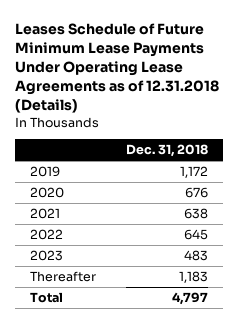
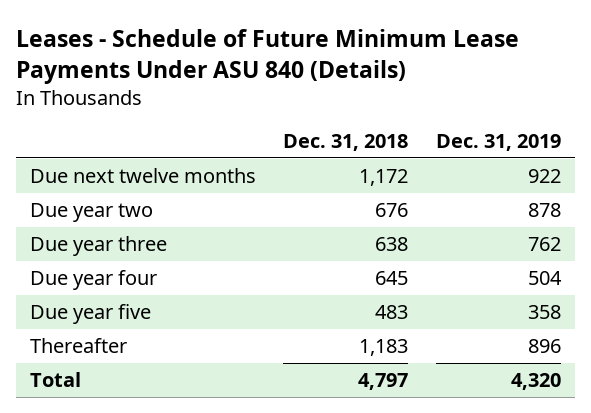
[14,22,219,114] Leases Schedule of Future Minimum Lease Payments Under Operating Lease Agreements as of 12.31.2018 (Details) -> [16,29,520,84] Leases - Schedule of Future Minimum Lease Payments Under ASU 840 (Details)
none -> [435,134,561,152] Dec. 31, 2019
[29,166,60,178] 2019 -> [30,167,257,183] Due next twelve months
[29,187,64,199] 2020 -> [30,202,154,222] Due year two
[29,208,60,220] 2021 -> [30,235,168,256] Due year three
[29,229,63,241] 2022 -> [30,269,158,290] Due year four
[29,250,63,262] 2023 -> [30,303,152,324] Due year five

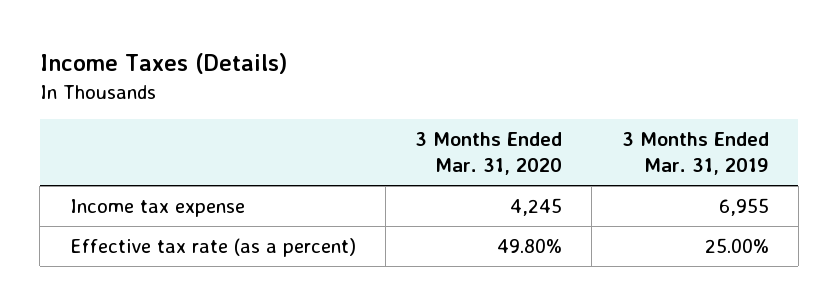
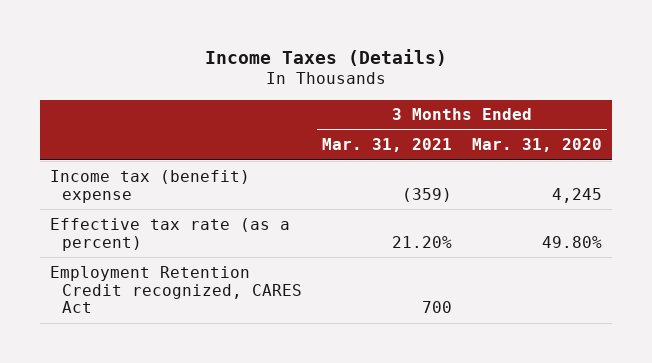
[621,131,769,175] 3 Months Ended Mar. 31, 2019 -> none
none -> [321,138,452,153] Mar. 31, 2021
[69,198,245,217] Income tax expense -> [50,169,251,203] Income tax (benefit) expense
none -> [50,265,302,314] Employment Retention Credit recognized, CARES Act

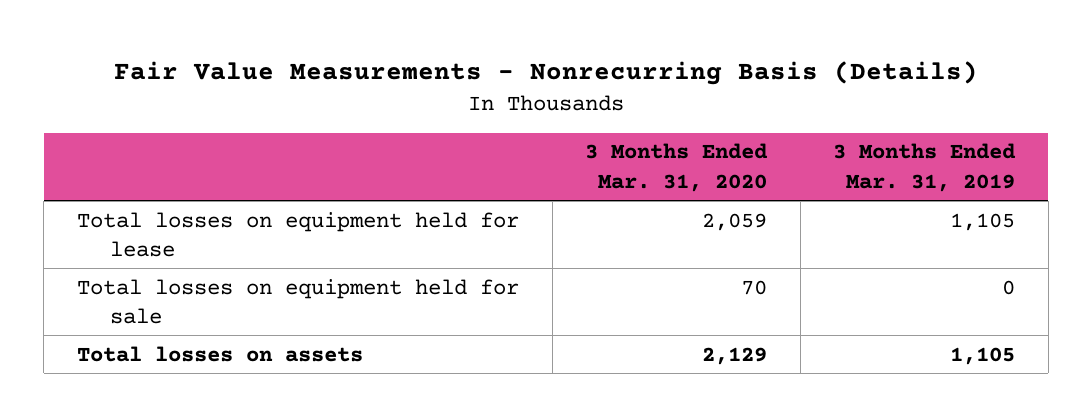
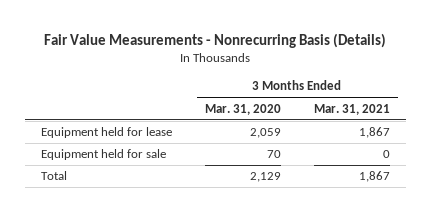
[833,143,1017,192] 3 Months Ended Mar. 31, 2019 -> none
none -> [313,103,390,115] Mar. 31, 2021
[77,211,520,257] Total losses on equipment held for lease -> [41,127,173,139] Equipment held for lease
[77,278,520,324] Total losses on equipment held for sale -> [41,149,167,161] Equipment held for sale
[77,345,364,362] Total losses on assets -> [41,171,68,181] Total

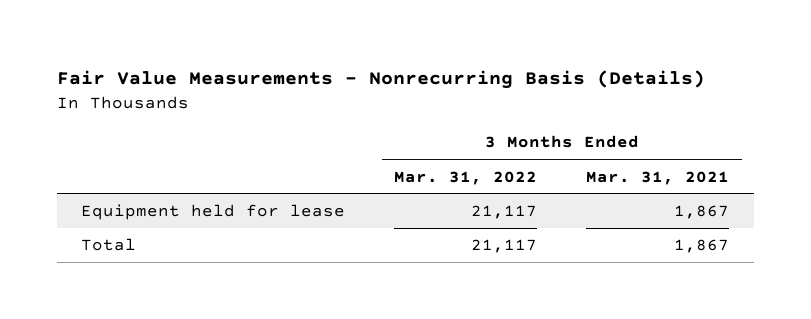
[204,103,281,115] Mar. 31, 2020 -> none
none -> [394,170,538,185] Mar. 31, 2022
[41,149,167,161] Equipment held for sale -> none

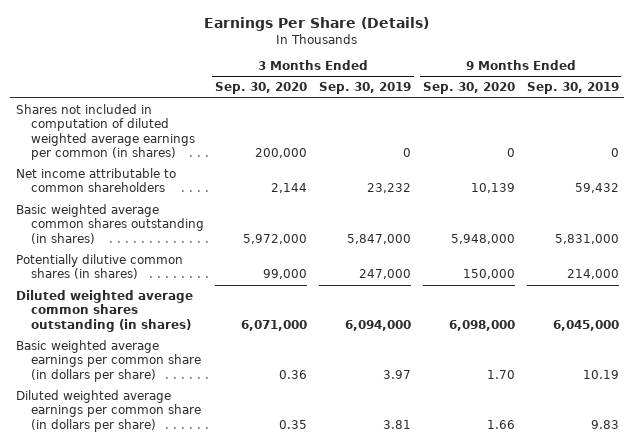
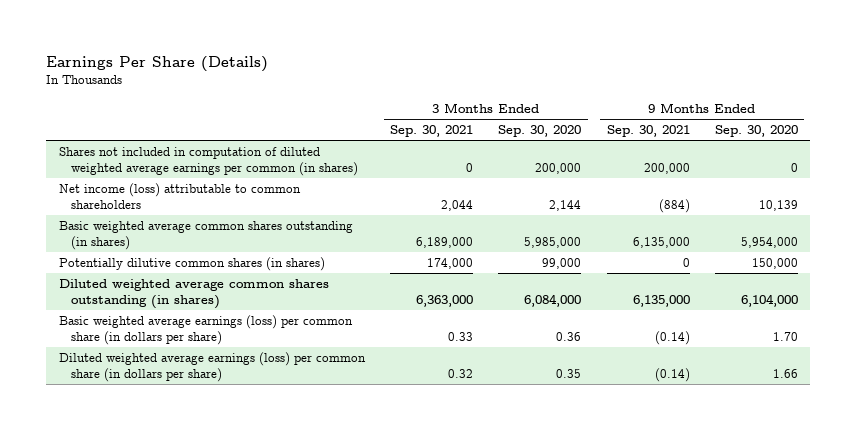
[319,82,412,95] Sep. 30, 2019 -> none
[526,82,619,95] Sep. 30, 2019 -> none
none -> [389,125,473,138] Sep. 30, 2021
none -> [606,125,690,138] Sep. 30, 2021
[16,167,177,193] Net income attributable to common shareholders -> [58,183,301,210] Net income (loss) attributable to common shareholders
[243,233,308,244] 5,972,000 -> [524,237,582,249] 5,985,000
[450,233,515,244] 5,948,000 -> [740,237,798,249] 5,954,000
[241,319,308,331] 6,071,000 -> [524,294,582,308] 6,084,000
[448,319,515,331] 6,098,000 -> [740,294,798,308] 6,104,000
[16,339,201,382] Basic weighted average earnings per common share (in dollars per share) -> [58,315,353,346] Basic weighted average earnings (loss) per common share (in dollars per share)
[16,389,201,432] Diluted weighted average earnings per common share (in dollars per share) -> [58,352,366,383] Diluted weighted average earnings (loss) per common share (in dollars per share)

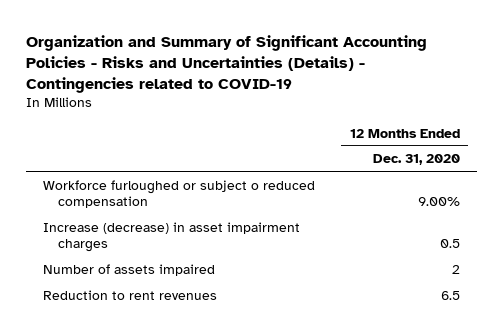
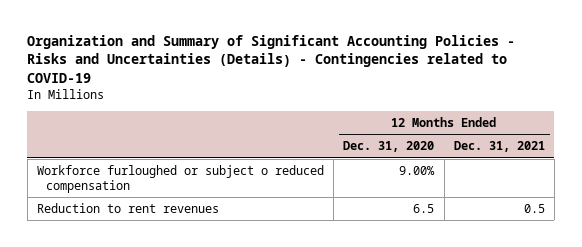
none -> [453,141,545,153] Dec. 31, 2021
[43,222,301,253] Increase (decrease) in asset impairment charges -> none
[43,264,216,277] Number of assets impaired -> none

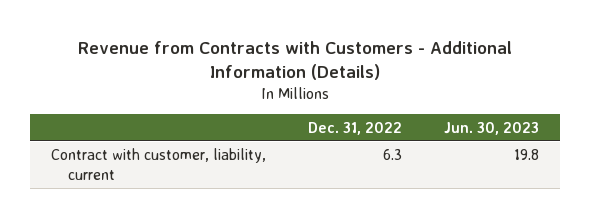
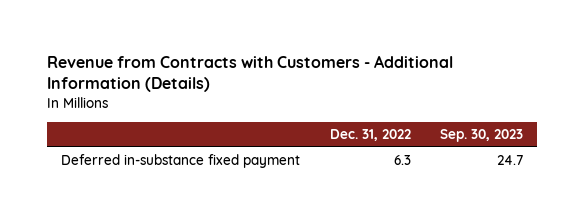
[444,121,540,135] Jun. 30, 2023 -> none
none -> [439,129,523,143] Sep. 30, 2023
[50,148,266,180] Contract with customer, liability, current -> [61,154,301,169] Deferred in-substance fixed payment

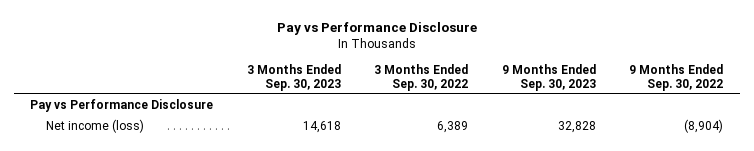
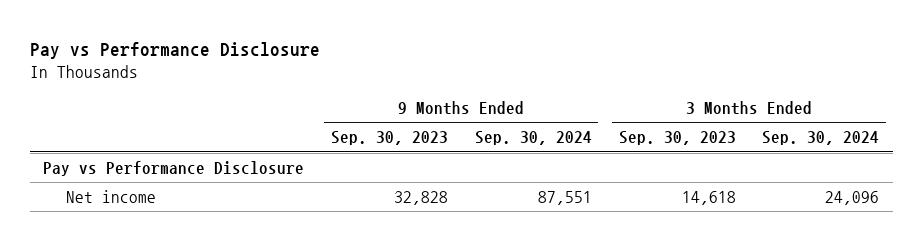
[374,64,469,91] 3 Months Ended Sep. 30, 2022 -> none
[629,64,724,91] 9 Months Ended Sep. 30, 2022 -> none
none -> [474,131,592,146] Sep. 30, 2024
none -> [762,131,880,146] Sep. 30, 2024
[46,119,145,134] Net income (loss) -> [65,189,156,203] Net income

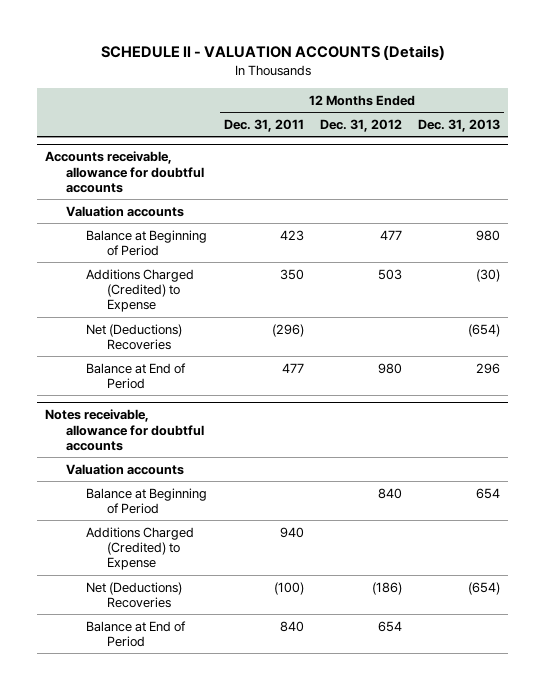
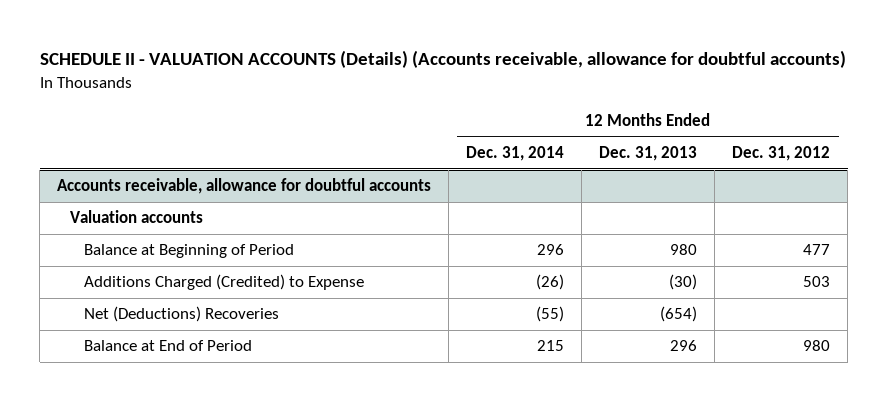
[100,45,445,61] SCHEDULE II - VALUATION ACCOUNTS (Details) -> [39,50,846,69] SCHEDULE II - VALUATION ACCOUNTS (Details) (Accounts receivable, allowance for doubtful accounts)
[223,118,304,132] Dec. 31, 2011 -> none
none -> [466,146,565,162] Dec. 31, 2014
[45,409,204,451] Notes receivable, allowance for doubtful accounts -> none
[65,463,184,475] Valuation accounts -> none
[86,487,208,514] Balance at Beginning of Period -> none
[86,526,195,571] Additions Charged (Credited) to Expense -> none
[86,581,183,608] Net (Deductions) Recoveries -> none
[86,620,187,647] Balance at End of Period -> none

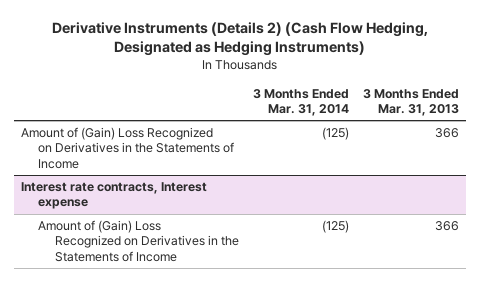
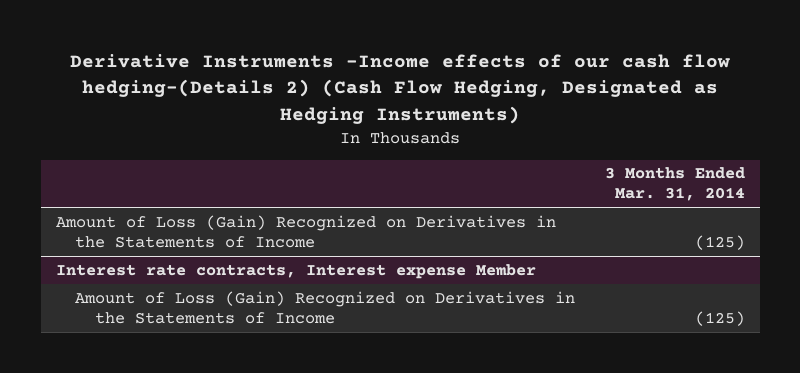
[51,21,428,57] Derivative Instruments (Details 2) (Cash Flow Hedging, Designated as Hedging Instruments) -> [70,54,731,124] Derivative Instruments -Income effects of our cash flow hedging-(Details 2) (Cash Flow Hedging, Designated as Hedging Instruments)
[362,88,459,117] 3 Months Ended Mar. 31, 2013 -> none
[20,127,234,169] Amount of (Gain) Loss Recognized on Derivatives in the Statements of Income -> [55,214,556,248] Amount of Loss (Gain) Recognized on Derivatives in the Statements of Income
[20,182,207,210] Interest rate contracts, Interest expense -> [55,263,536,279] Interest rate contracts, Interest expense Member
[37,220,239,262] Amount of (Gain) Loss Recognized on Derivatives in the Statements of Income -> [75,290,576,324] Amount of Loss (Gain) Recognized on Derivatives in the Statements of Income

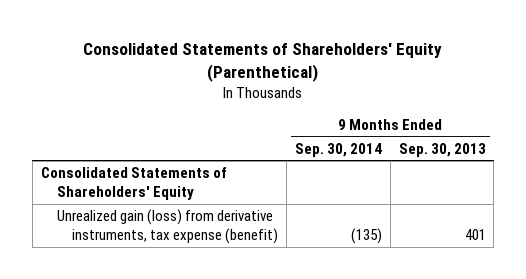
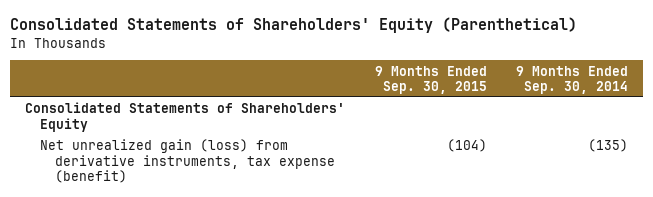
[398,142,486,157] Sep. 30, 2013 -> none
none -> [374,65,487,95] 9 Months Ended Sep. 30, 2015
[56,209,279,244] Unrealized gain (loss) from derivative instruments, tax expense (benefit) -> [40,139,335,184] Net unrealized gain (loss) from derivative instruments, tax expense (benefit)

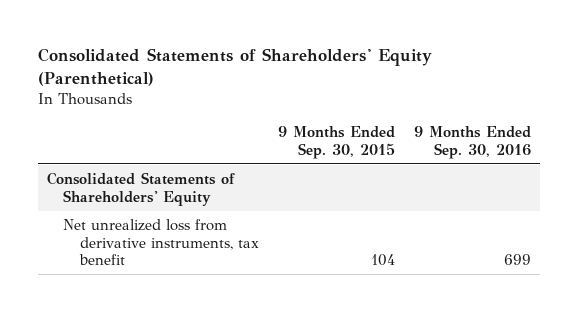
[516,65,629,95] 9 Months Ended Sep. 30, 2014 -> none
none -> [413,126,531,159] 9 Months Ended Sep. 30, 2016
[40,139,335,184] Net unrealized gain (loss) from derivative instruments, tax expense (benefit) -> [63,219,259,265] Net unrealized loss from derivative instruments, tax benefit
[446,139,487,153] (104) -> [370,253,395,266] 104

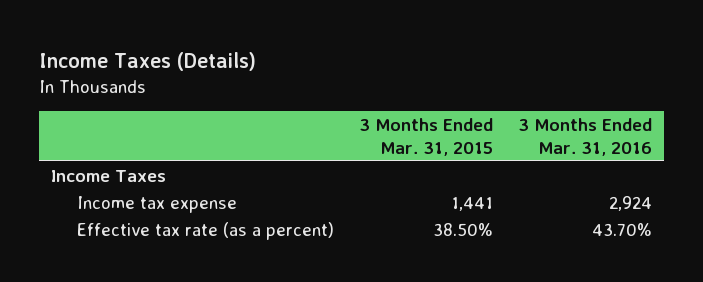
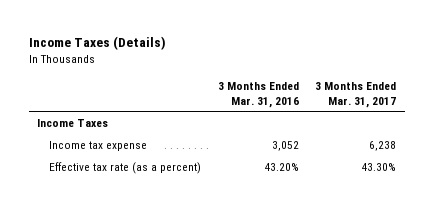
[359,118,494,156] 3 Months Ended Mar. 31, 2015 -> none
none -> [315,81,397,108] 3 Months Ended Mar. 31, 2017
[608,195,652,211] 2,924 -> [271,140,299,151] 3,052
[591,222,652,236] 43.70% -> [263,162,299,171] 43.20%

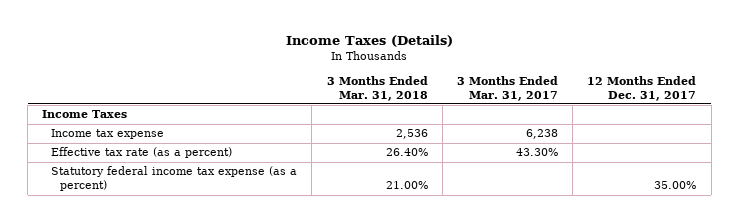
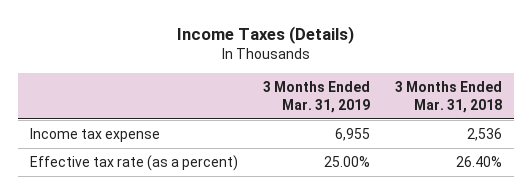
[457,75,559,101] 3 Months Ended Mar. 31, 2017 -> none
[587,75,697,101] 12 Months Ended Dec. 31, 2017 -> none
none -> [263,81,371,114] 3 Months Ended Mar. 31, 2019
[42,110,128,119] Income Taxes -> none
[51,166,298,192] Statutory federal income tax expense (as a percent) -> none

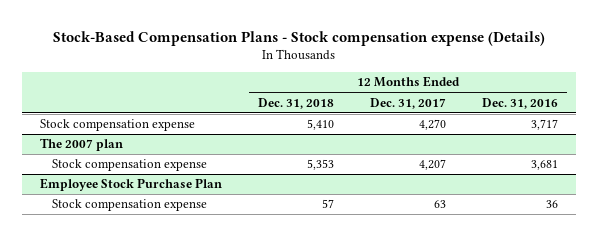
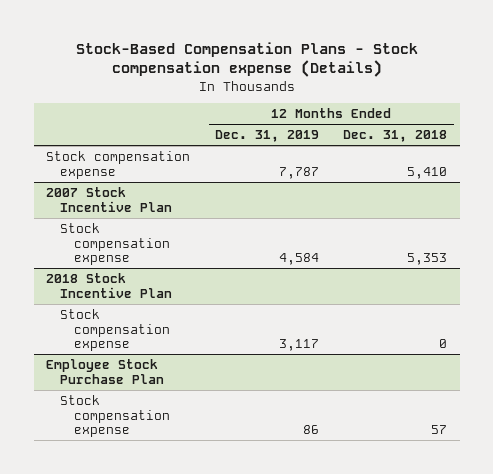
[369,97,446,109] Dec. 31, 2017 -> none
[481,97,558,109] Dec. 31, 2016 -> none
none -> [214,130,319,143] Dec. 31, 2019
[39,138,123,152] The 2007 plan -> [46,186,173,212] 2007 Stock Incentive Plan
none -> [46,272,173,298] 2018 Stock Incentive Plan
none -> [60,308,170,352] Stock compensation expense

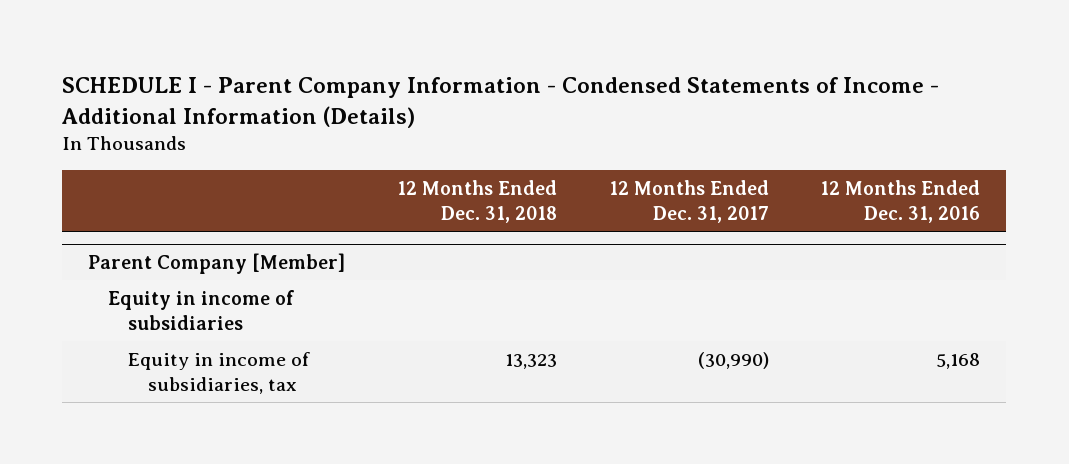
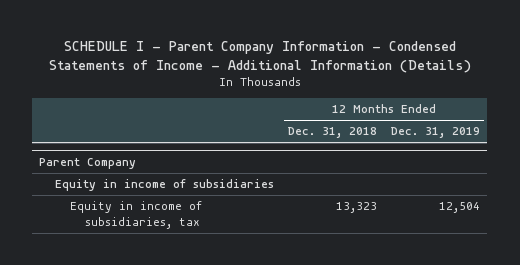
[608,179,769,224] 12 Months Ended Dec. 31, 2017 -> none
[820,179,981,224] 12 Months Ended Dec. 31, 2016 -> none
none -> [391,127,481,139] Dec. 31, 2019
[88,253,346,275] Parent Company [Member] -> [39,158,137,170] Parent Company

